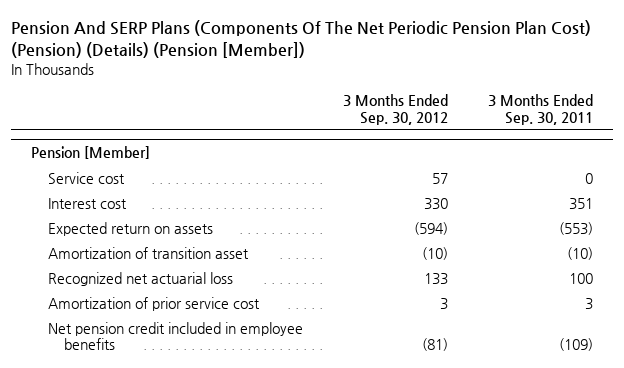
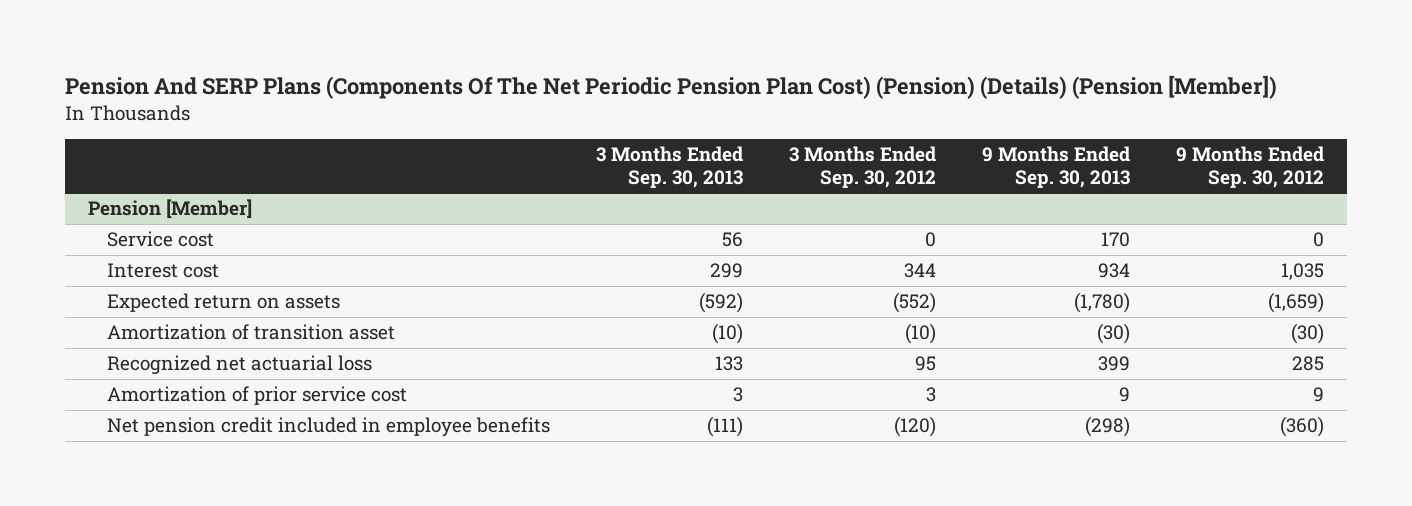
[487,94,593,125] 3 Months Ended Sep. 30, 2011 -> none
none -> [596,146,744,188] 3 Months Ended Sep. 30, 2013
none -> [982,146,1131,188] 9 Months Ended Sep. 30, 2013
none -> [1176,146,1325,188] 9 Months Ended Sep. 30, 2012
[431,172,448,184] 57 -> [925,232,937,248] 0
[423,197,448,210] 330 -> [904,263,937,279] 344
[413,221,448,235] (594) -> [893,292,937,314] (552)
[423,272,448,285] 133 -> [915,356,937,372] 95
[421,338,448,352] (81) -> [894,416,937,438] (120)

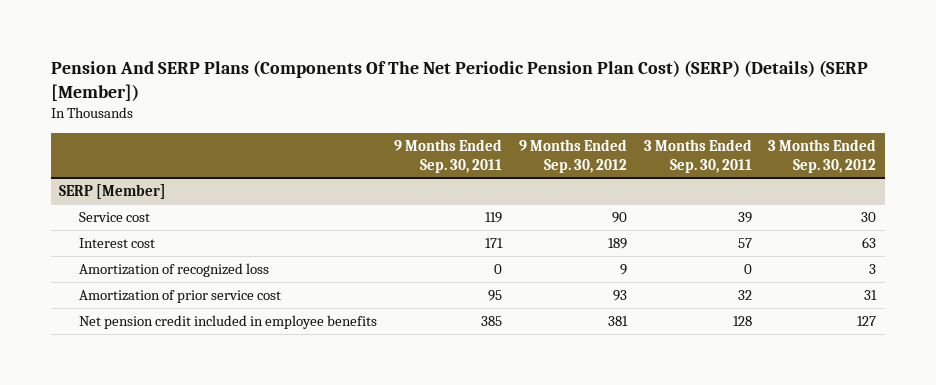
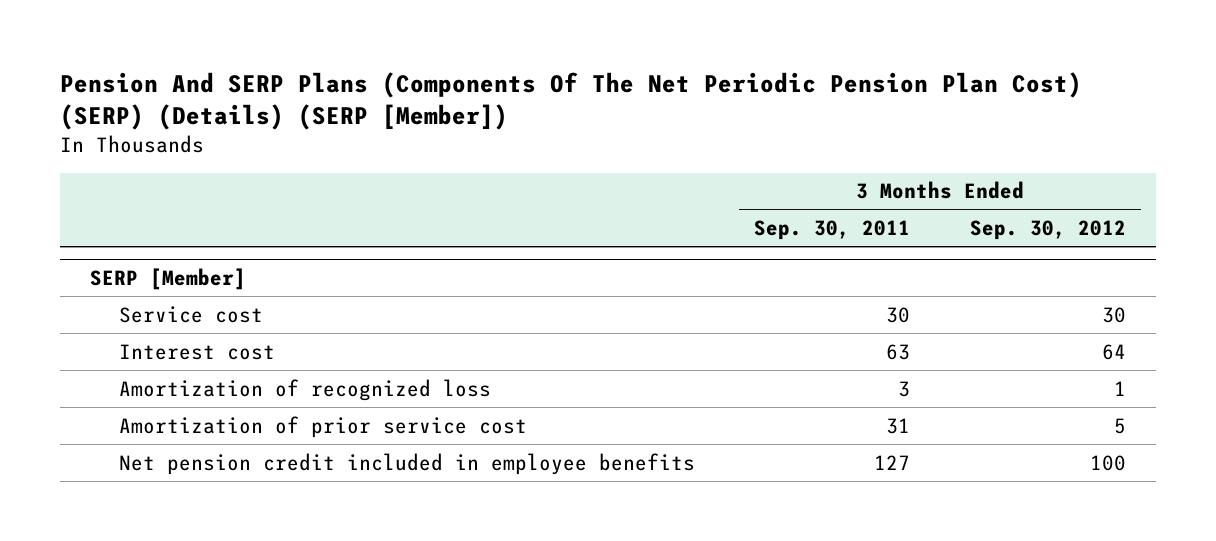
[393,139,502,173] 9 Months Ended Sep. 30, 2011 -> none
[518,139,627,173] 9 Months Ended Sep. 30, 2012 -> none
[737,212,752,224] 39 -> [886,306,911,323] 30
[737,238,752,249] 57 -> [886,343,911,360] 63
[862,237,877,249] 63 -> [1101,343,1126,360] 64
[743,264,752,275] 0 -> [898,380,911,397] 3
[869,264,877,275] 3 -> [1113,380,1126,396] 1
[737,290,752,301] 32 -> [886,417,911,434] 31
[864,290,878,301] 31 -> [1113,417,1126,434] 5
[732,316,752,327] 128 -> [874,454,911,470] 127
[857,316,877,327] 127 -> [1089,454,1126,471] 100

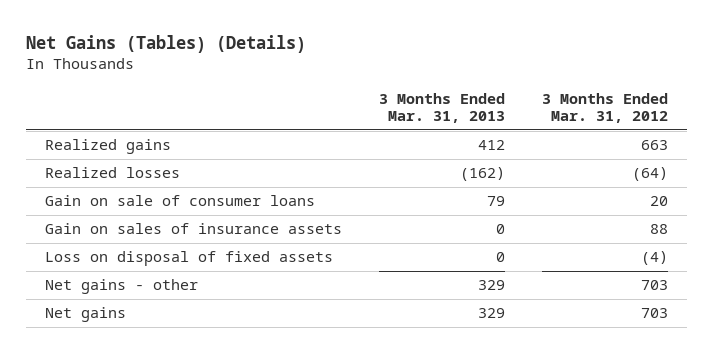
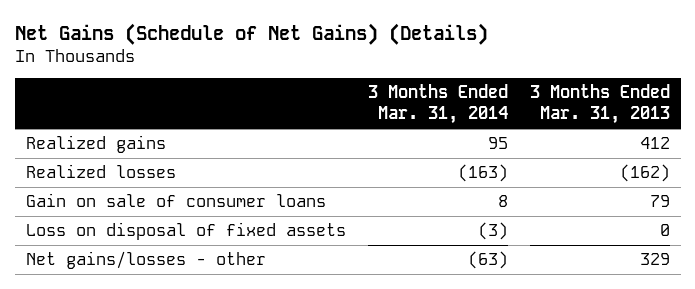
[26,35,307,54] Net Gains (Tables) (Details) -> [14,22,488,45] Net Gains (Schedule of Net Gains) (Details)
[541,92,668,123] 3 Months Ended Mar. 31, 2012 -> none
none -> [367,84,508,125] 3 Months Ended Mar. 31, 2014
[44,223,342,235] Gain on sales of insurance assets -> none
[44,307,126,323] Net gains -> none
[44,279,198,295] Net gains - other -> [25,251,266,270] Net gains/losses - other

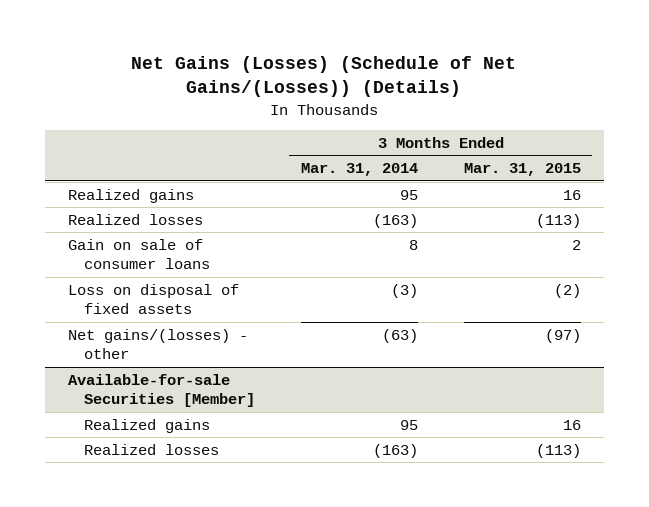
[14,22,488,45] Net Gains (Schedule of Net Gains) (Details) -> [131,56,517,98] Net Gains (Losses) (Schedule of Net Gains/(Losses)) (Details)
[529,84,670,125] 3 Months Ended Mar. 31, 2013 -> none
none -> [463,163,581,177] Mar. 31, 2015
[25,251,266,270] Net gains/losses - other -> [67,328,248,360] Net gains/(losses) - other
none -> [67,373,255,408] Available-for-sale Securities [Member]
none -> [83,418,210,433] Realized gains
none -> [83,443,219,455] Realized losses

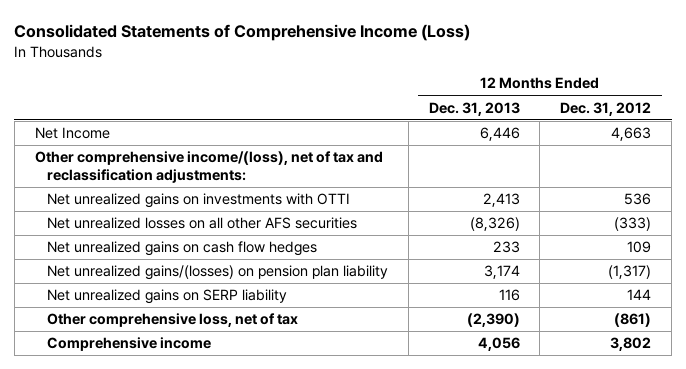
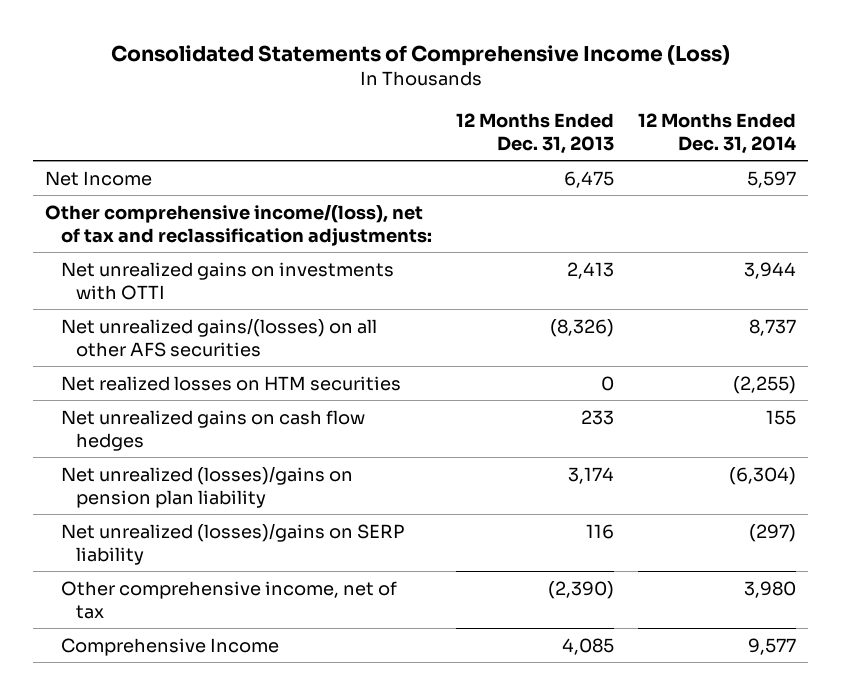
[560,101,652,116] Dec. 31, 2012 -> none
none -> [638,112,797,154] 12 Months Ended Dec. 31, 2014
[479,127,520,142] 6,446 -> [563,170,614,188] 6,475
[46,217,357,230] Net unrealized losses on all other AFS securities -> [60,317,377,357] Net unrealized gains/(losses) on all other AFS securities
none -> [60,375,401,391] Net realized losses on HTM securities
[46,265,388,281] Net unrealized gains/(losses) on pension plan liability -> [60,465,353,508] Net unrealized (losses)/gains on pension plan liability
[46,289,287,305] Net unrealized gains on SERP liability -> [60,522,405,565] Net unrealized (losses)/gains on SERP liability
[46,313,298,328] Other comprehensive loss, net of tax -> [60,580,397,619] Other comprehensive income, net of tax
[46,337,211,352] Comprehensive income -> [60,637,279,656] Comprehensive Income
[477,337,520,352] 4,056 -> [561,637,614,655] 4,085

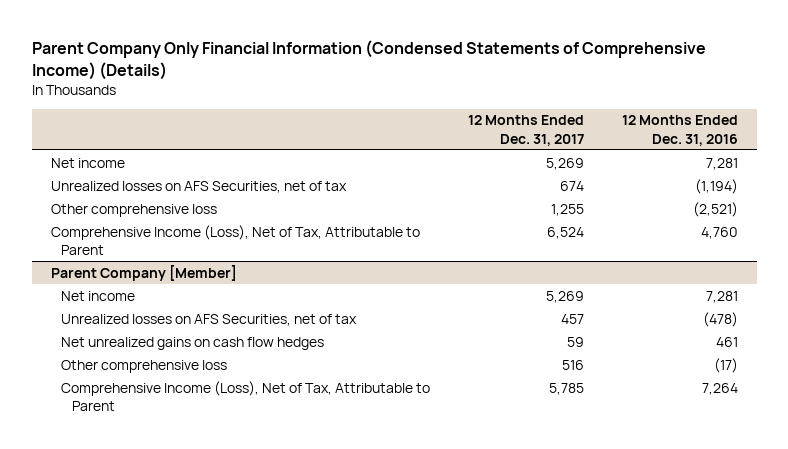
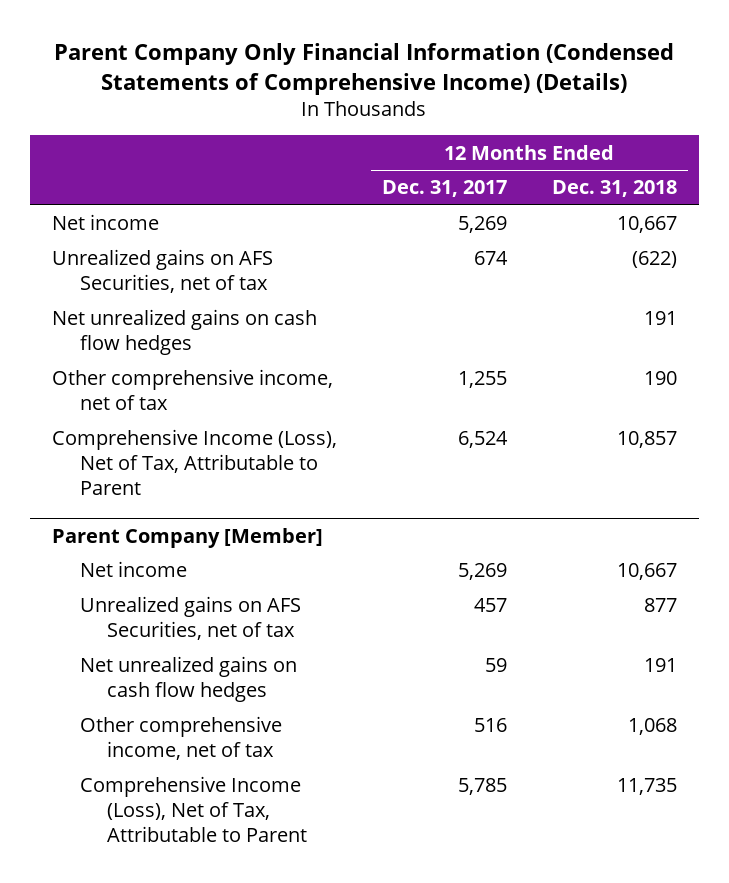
[621,115,738,146] 12 Months Ended Dec. 31, 2016 -> none
none -> [551,180,677,198] Dec. 31, 2018
[50,180,347,193] Unrealized losses on AFS Securities, net of tax -> [52,249,274,294] Unrealized gains on AFS Securities, net of tax
none -> [52,309,318,356] Net unrealized gains on cash flow hedges
[50,203,217,217] Other comprehensive loss -> [52,369,334,411] Other comprehensive income, net of tax
[61,313,358,326] Unrealized losses on AFS Securities, net of tax -> [79,596,301,641] Unrealized gains on AFS Securities, net of tax
[61,359,228,373] Other comprehensive loss -> [79,716,282,761] Other comprehensive income, net of tax

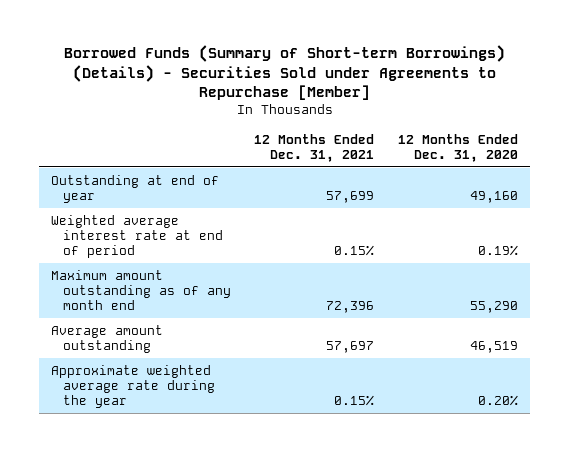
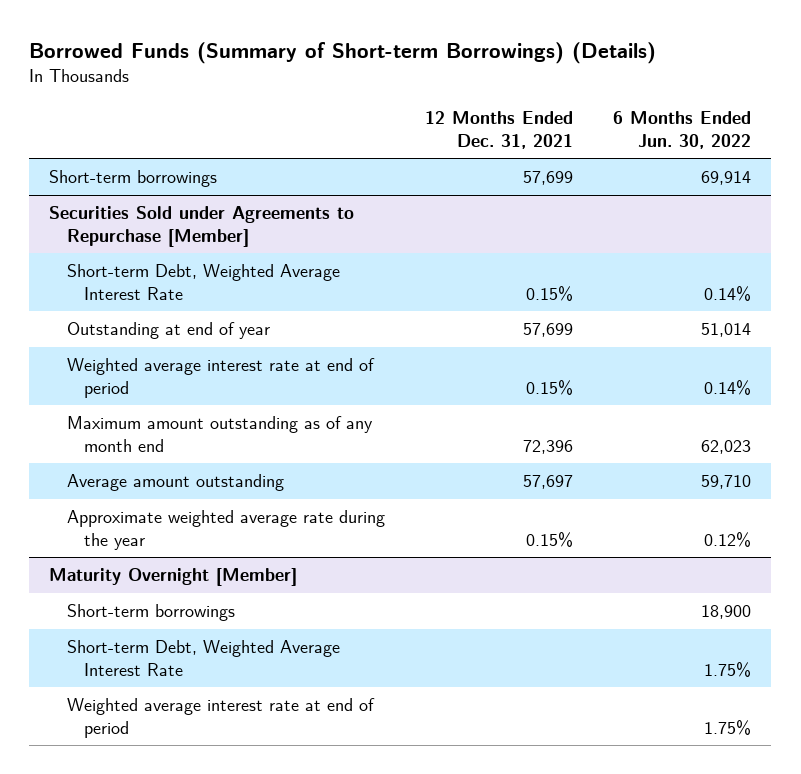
[63,45,505,101] Borrowed Funds (Summary of Short-term Borrowings) (Details) - Securities Sold under Agreements to Repurchase [Member] -> [29,41,657,64] Borrowed Funds (Summary of Short-term Borrowings) (Details)
[398,133,519,162] 12 Months Ended Dec. 31, 2020 -> none
none -> [613,111,752,149] 6 Months Ended Jun. 30, 2022
none -> [49,170,218,188] Short-term borrowings
none -> [49,206,355,247] Securities Sold under Agreements to Repurchase [Member]
none -> [66,264,340,300] Short-term Debt, Weighted Average Interest Rate
none -> [49,568,298,587] Maturity Overnight [Member]
none -> [66,604,235,622] Short-term borrowings
none -> [66,640,340,676] Short-term Debt, Weighted Average Interest Rate
none -> [66,698,375,738] Weighted average interest rate at end of period

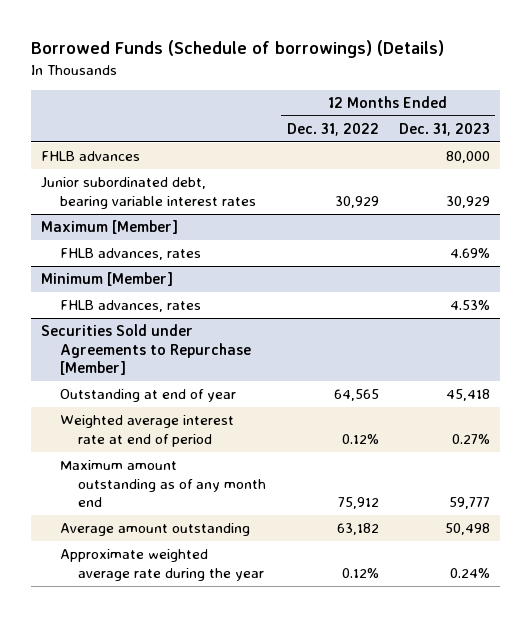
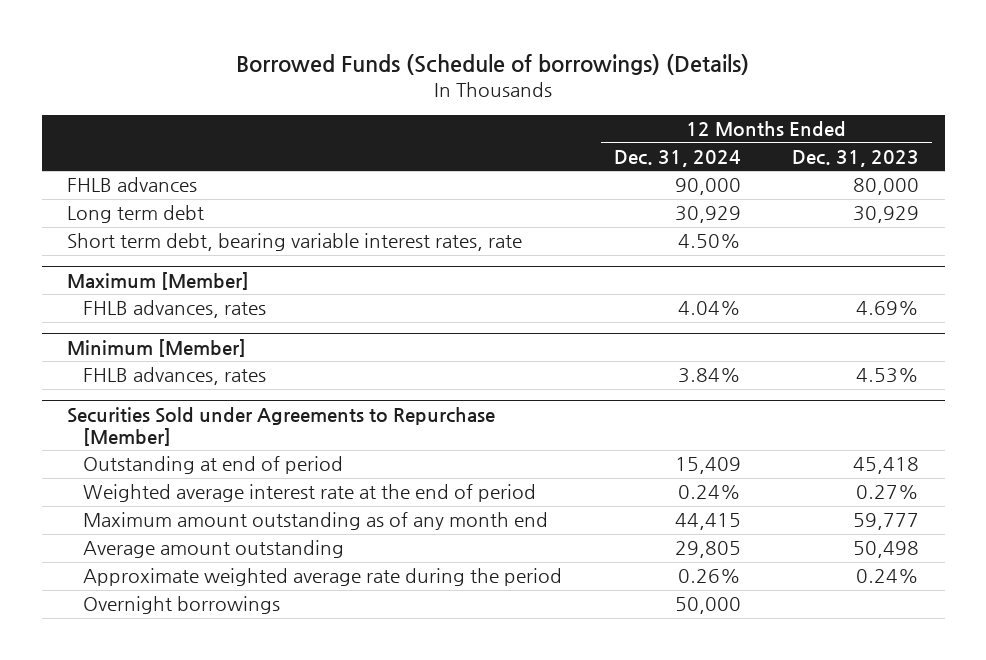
[286,122,379,136] Dec. 31, 2022 -> none
none -> [613,150,741,168] Dec. 31, 2024
[41,177,256,209] Junior subordinated debt, bearing variable interest rates -> [67,205,205,224] Long term debt
none -> [67,233,523,252] Short term debt, bearing variable interest rates, rate
[59,389,236,403] Outstanding at end of year -> [83,456,344,475] Outstanding at end of period
[59,415,234,447] Weighted average interest rate at end of period -> [83,484,537,503] Weighted average interest rate at the end of period
[59,549,265,581] Approximate weighted average rate during the year -> [83,568,563,587] Approximate weighted average rate during the period
none -> [83,596,281,615] Overnight borrowings

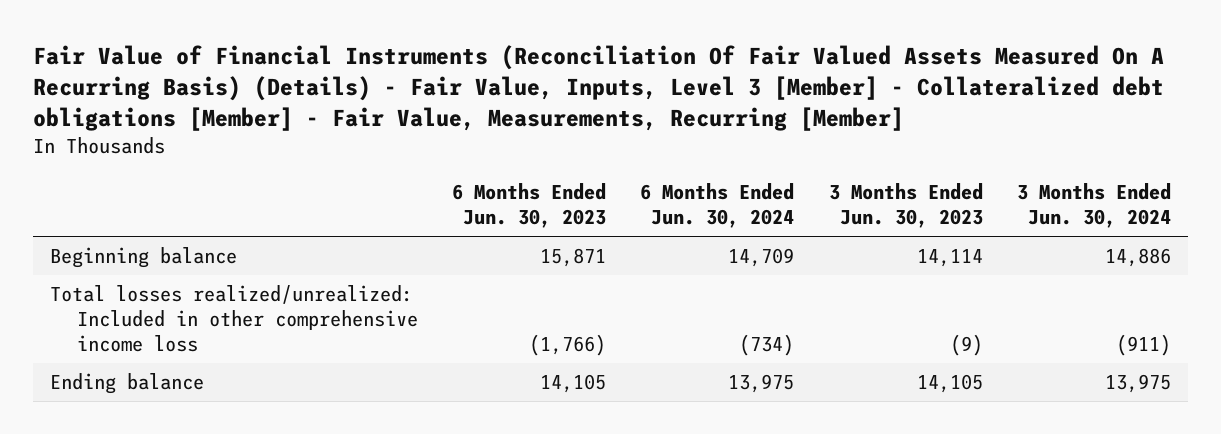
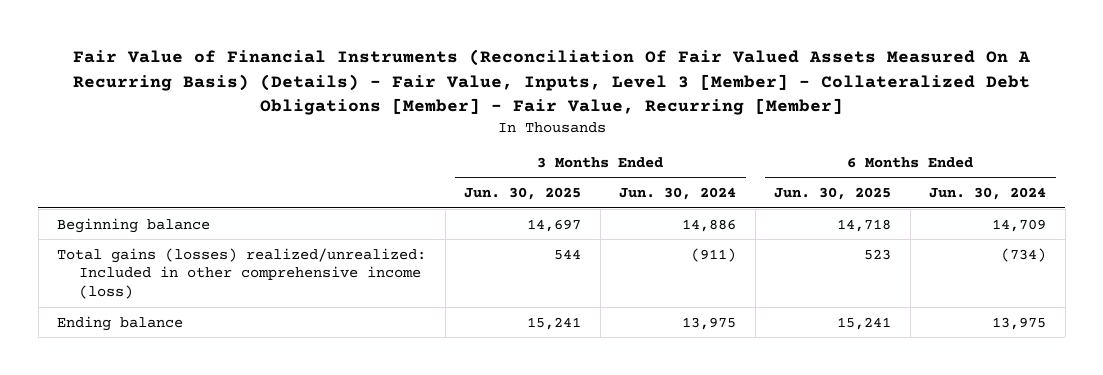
[33,45,1165,132] Fair Value of Financial Instruments (Reconciliation Of Fair Valued Assets Measured On A Recurring Basis) (Details) - Fair Value, Inputs, Level 3 [Member] - Collateralized debt obligations [Member] - Fair Value, Measurements, Recurring [Member] -> [72,49,1030,116] Fair Value of Financial Instruments (Reconciliation Of Fair Valued Assets Measured On A Recurring Basis) (Details) - Fair Value, Inputs, Level 3 [Member] - Collateralized Debt Obligations [Member] - Fair Value, Recurring [Member]
[452,183,607,229] 6 Months Ended Jun. 30, 2023 -> none
[828,183,983,229] 3 Months Ended Jun. 30, 2023 -> none
none -> [464,187,582,201] Jun. 30, 2025
none -> [774,187,892,201] Jun. 30, 2025
[50,284,418,352] Total losses realized/unrealized: Included in other comprehensive income loss -> [57,247,427,300] Total gains (losses) realized/unrealized: Included in other comprehensive income (loss)

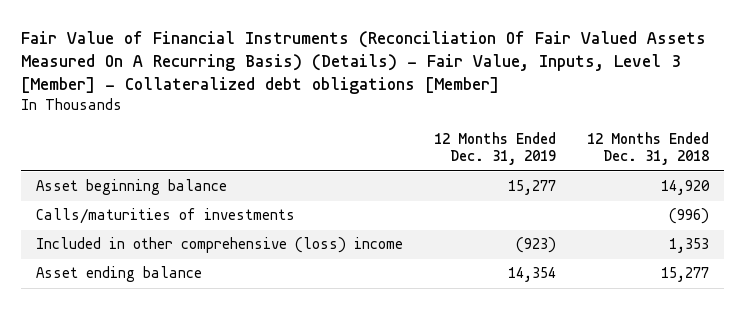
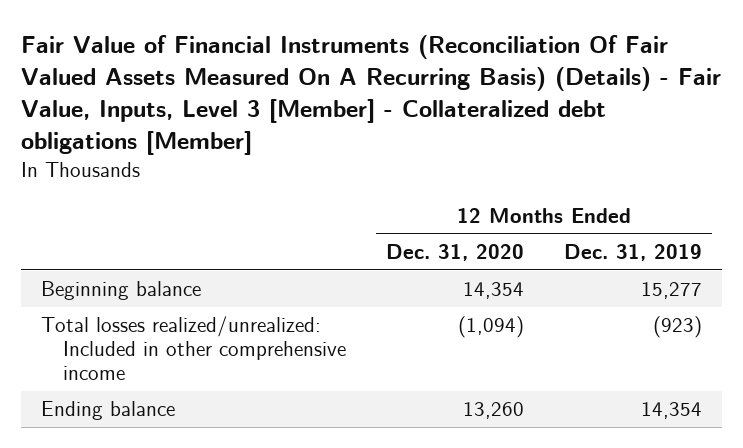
[586,132,709,166] 12 Months Ended Dec. 31, 2018 -> none
none -> [386,243,525,261] Dec. 31, 2020
[36,208,296,225] Calls/maturities of investments -> none
[36,179,228,196] Asset beginning balance -> [40,281,201,301] Beginning balance
[36,237,404,254] Included in other comprehensive (loss) income -> [40,316,347,381] Total losses realized/unrealized: Included in other comprehensive income
[36,266,203,283] Asset ending balance -> [40,401,175,421] Ending balance

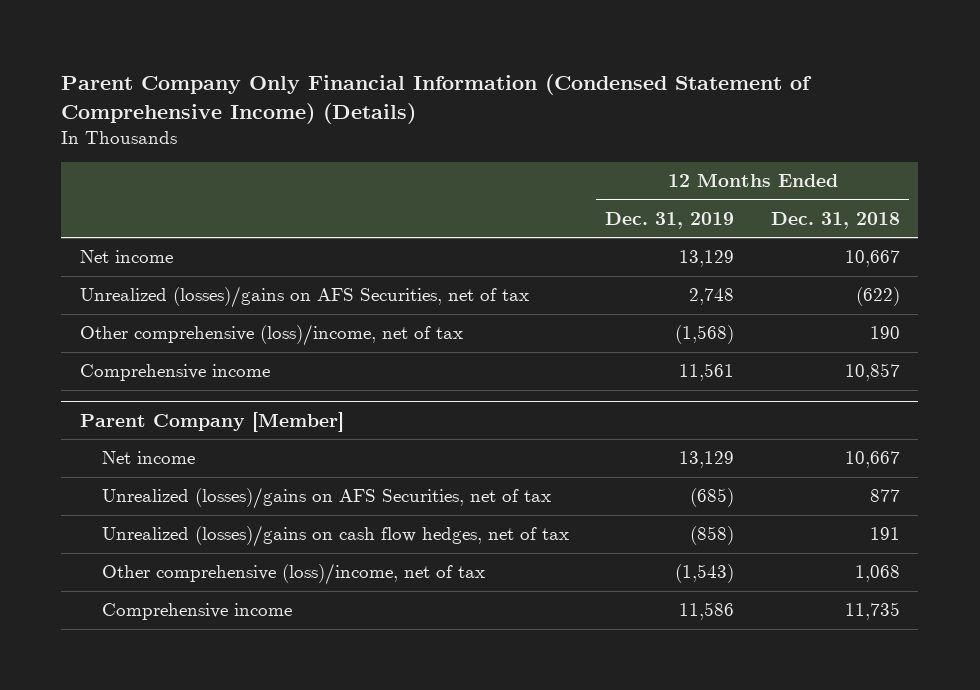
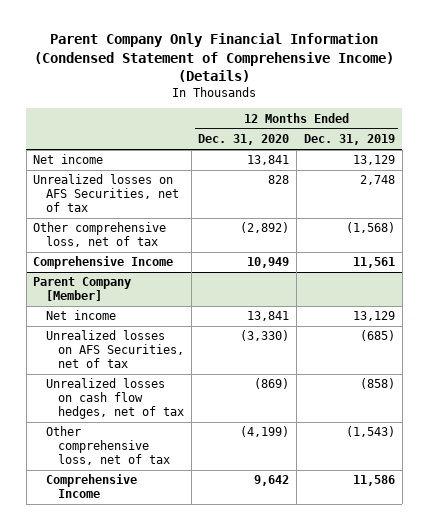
[771,212,901,230] Dec. 31, 2018 -> none
none -> [198,134,290,146] Dec. 31, 2020
[79,286,529,309] Unrealized (losses)/gains on AFS Securities, net of tax -> [33,174,179,212] Unrealized losses on AFS Securities, net of tax
[79,324,463,347] Other comprehensive (loss)/income, net of tax -> [33,222,167,248] Other comprehensive loss, net of tax
[79,364,270,382] Comprehensive income -> [33,256,174,270] Comprehensive Income
[101,487,551,510] Unrealized (losses)/gains on AFS Securities, net of tax -> [45,330,184,368] Unrealized losses on AFS Securities, net of tax
[101,525,569,548] Unrealized (losses)/gains on cash flow hedges, net of tax -> [45,378,184,419] Unrealized losses on cash flow hedges, net of tax
[101,563,485,586] Other comprehensive (loss)/income, net of tax -> [45,426,170,465] Other comprehensive loss, net of tax
[101,603,292,621] Comprehensive income -> [45,474,137,499] Comprehensive Income

